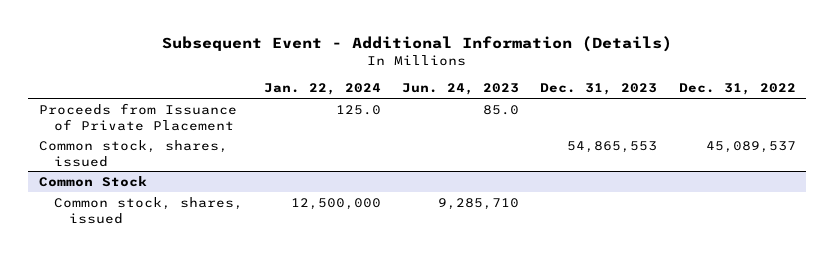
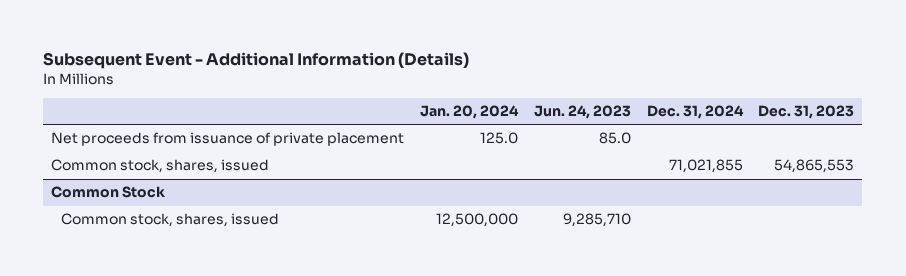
[264,83,382,96] Jan. 22, 2024 -> none
[678,83,796,96] Dec. 31, 2022 -> none
none -> [419,105,519,120] Jan. 20, 2024
none -> [646,105,744,120] Dec. 31, 2024
[38,102,237,131] Proceeds from Issuance of Private Placement -> [51,132,405,147] Net proceeds from issuance of private placement

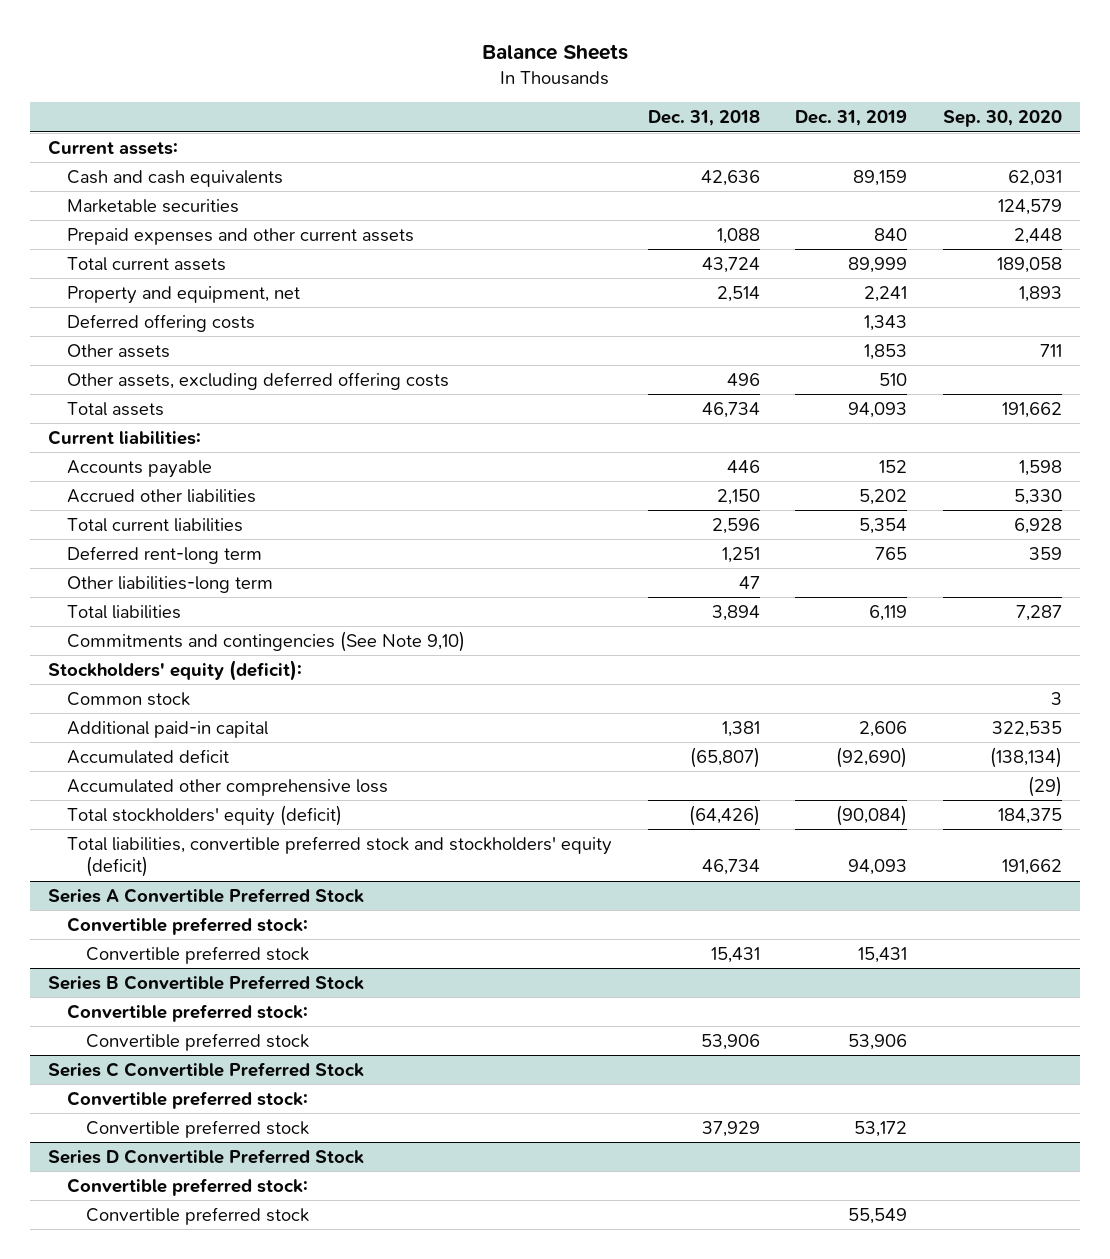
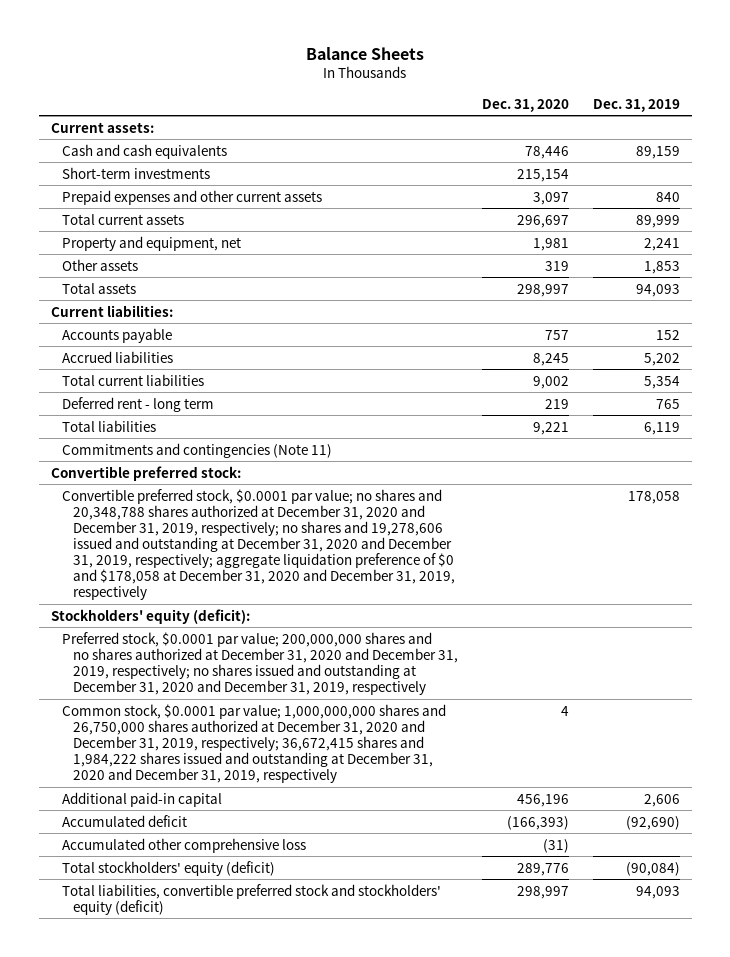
[647,110,760,127] Dec. 31, 2018 -> none
[942,110,1062,128] Sep. 30, 2020 -> none
none -> [481,98,569,112] Dec. 31, 2020
[67,199,240,214] Marketable securities -> [61,166,210,179] Short-term investments
[67,314,256,333] Deferred offering costs -> none
[67,372,450,391] Other assets, excluding deferred offering costs -> none
[67,489,257,504] Accrued other liabilities -> [61,350,173,363] Accrued liabilities
[67,576,274,594] Other liabilities-long term -> none
[67,546,263,565] Deferred rent-long term -> [61,396,214,412] Deferred rent - long term
[67,631,466,653] Commitments and contingencies (See Note 9,10) -> [61,442,332,458] Commitments and contingencies (Note 11)
none -> [50,465,241,481] Convertible preferred stock:
none -> [61,488,455,601] Convertible preferred stock, $0.0001 par value; no shares and 20,348,788 shares authorized at December 31, 2020 and December 31, 2019, respectively; no shares and 19,278,606 issued and outstanding at December 31, 2020 and December 31, 2019, respectively; aggregate liquidation preference of $0 and $178,058 at December 31, 2020 and December 31, 2019, respectively
none -> [61,631,458,696] Preferred stock, $0.0001 par value; 200,000,000 shares and no shares authorized at December 31, 2020 and December 31, 2019, respectively; no shares issued and outstanding at December 31, 2020 and December 31, 2019, respectively
[67,692,191,707] Common stock -> [61,703,446,784] Common stock, $0.0001 par value; 1,000,000,000 shares and 26,750,000 shares authorized at December 31, 2020 and December 31, 2019, respectively; 36,672,415 shares and 1,984,222 shares issued and outstanding at December 31, 2020 and December 31, 2019, respectively
[48,888,365,904] Series A Convertible Preferred Stock -> none
[67,917,309,936] Convertible preferred stock: -> none
[86,946,310,965] Convertible preferred stock -> none
[48,975,365,991] Series B Convertible Preferred Stock -> none
[67,1004,309,1023] Convertible preferred stock: -> none
[86,1033,310,1052] Convertible preferred stock -> none
[48,1062,365,1078] Series C Convertible Preferred Stock -> none
[67,1091,309,1110] Convertible preferred stock: -> none
[86,1120,310,1139] Convertible preferred stock -> none
[48,1149,365,1165] Series D Convertible Preferred Stock -> none
[67,1178,309,1197] Convertible preferred stock: -> none
[86,1207,310,1226] Convertible preferred stock -> none

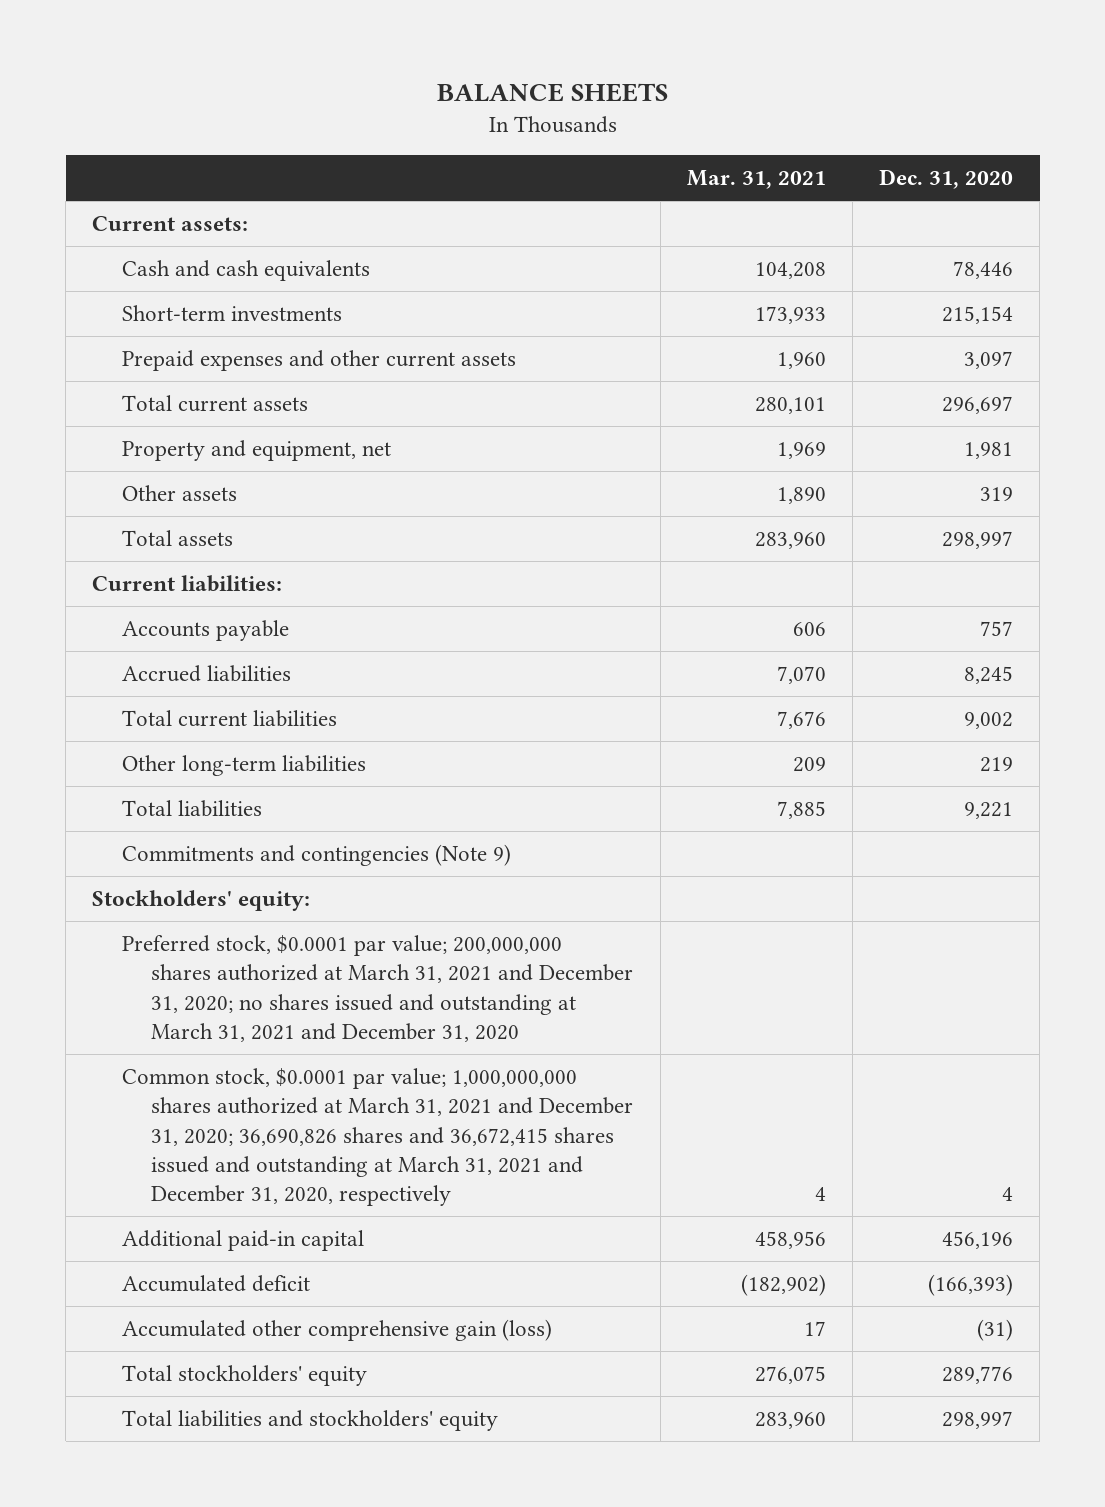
[306,46,425,60] Balance Sheets -> [436,83,668,103] BALANCE SHEETS
[592,98,680,112] Dec. 31, 2019 -> none
none -> [686,170,826,190] Mar. 31, 2021
[61,396,214,412] Deferred rent - long term -> [121,754,366,776] Other long-term liabilities
[50,465,241,481] Convertible preferred stock: -> none
[61,488,455,601] Convertible preferred stock, $0.0001 par value; no shares and 20,348,788 shares authorized at December 31, 2020 and December 31, 2019, respectively; no shares and 19,278,606 issued and outstanding at December 31, 2020 and December 31, 2019, respectively; aggregate liquidation preference of $0 and $178,058 at December 31, 2020 and December 31, 2019, respectively -> none
[61,442,332,458] Commitments and contingencies (Note 11) -> [121,843,511,866] Commitments and contingencies (Note 9)
[50,608,250,624] Stockholders' equity (deficit): -> [92,889,311,911] Stockholders' equity:
[61,631,458,696] Preferred stock, $0.0001 par value; 200,000,000 shares and no shares authorized at December 31, 2020 and December 31, 2019, respectively; no shares issued and outstanding at December 31, 2020 and December 31, 2019, respectively -> [121,934,634,1042] Preferred stock, $0.0001 par value; 200,000,000 shares authorized at March 31, 2021 and December 31, 2020; no shares issued and outstanding at March 31, 2021 and December 31, 2020
[61,703,446,784] Common stock, $0.0001 par value; 1,000,000,000 shares and 26,750,000 shares authorized at December 31, 2020 and December 31, 2019, respectively; 36,672,415 shares and 1,984,222 shares issued and outstanding at December 31, 2020 and December 31, 2019, respectively -> [121,1067,634,1207] Common stock, $0.0001 par value; 1,000,000,000 shares authorized at March 31, 2021 and December 31, 2020; 36,690,826 shares and 36,672,415 shares issued and outstanding at March 31, 2021 and December 31, 2020, respectively
[61,837,306,853] Accumulated other comprehensive loss -> [121,1318,552,1341] Accumulated other comprehensive gain (loss)
[61,860,275,876] Total stockholders' equity (deficit) -> [121,1364,367,1386] Total stockholders' equity
[61,883,441,915] Total liabilities, convertible preferred stock and stockholders' equity (deficit) -> [121,1409,498,1431] Total liabilities and stockholders' equity

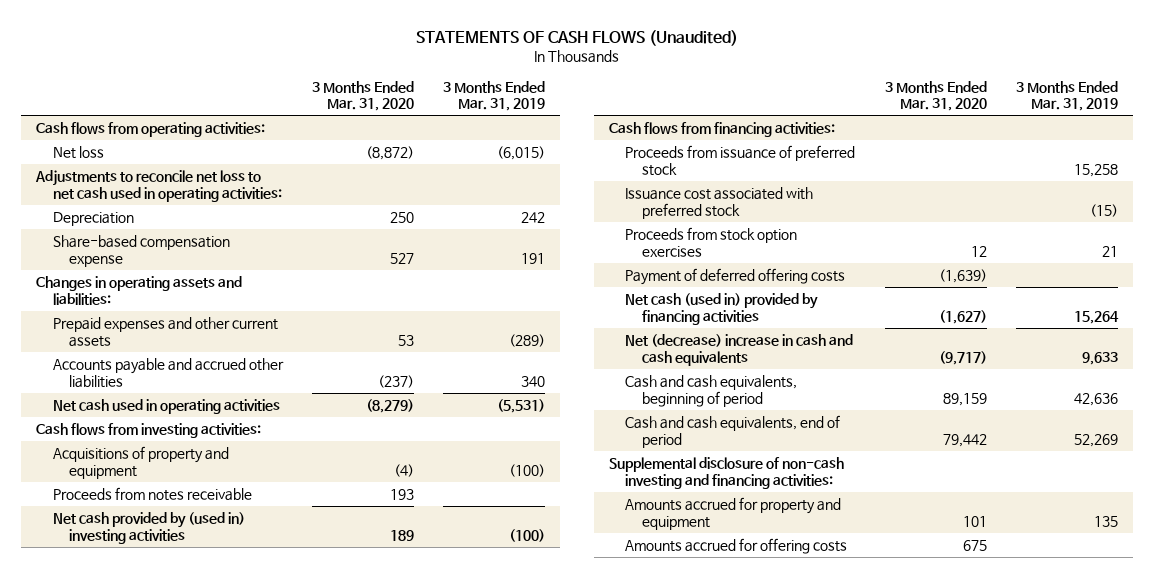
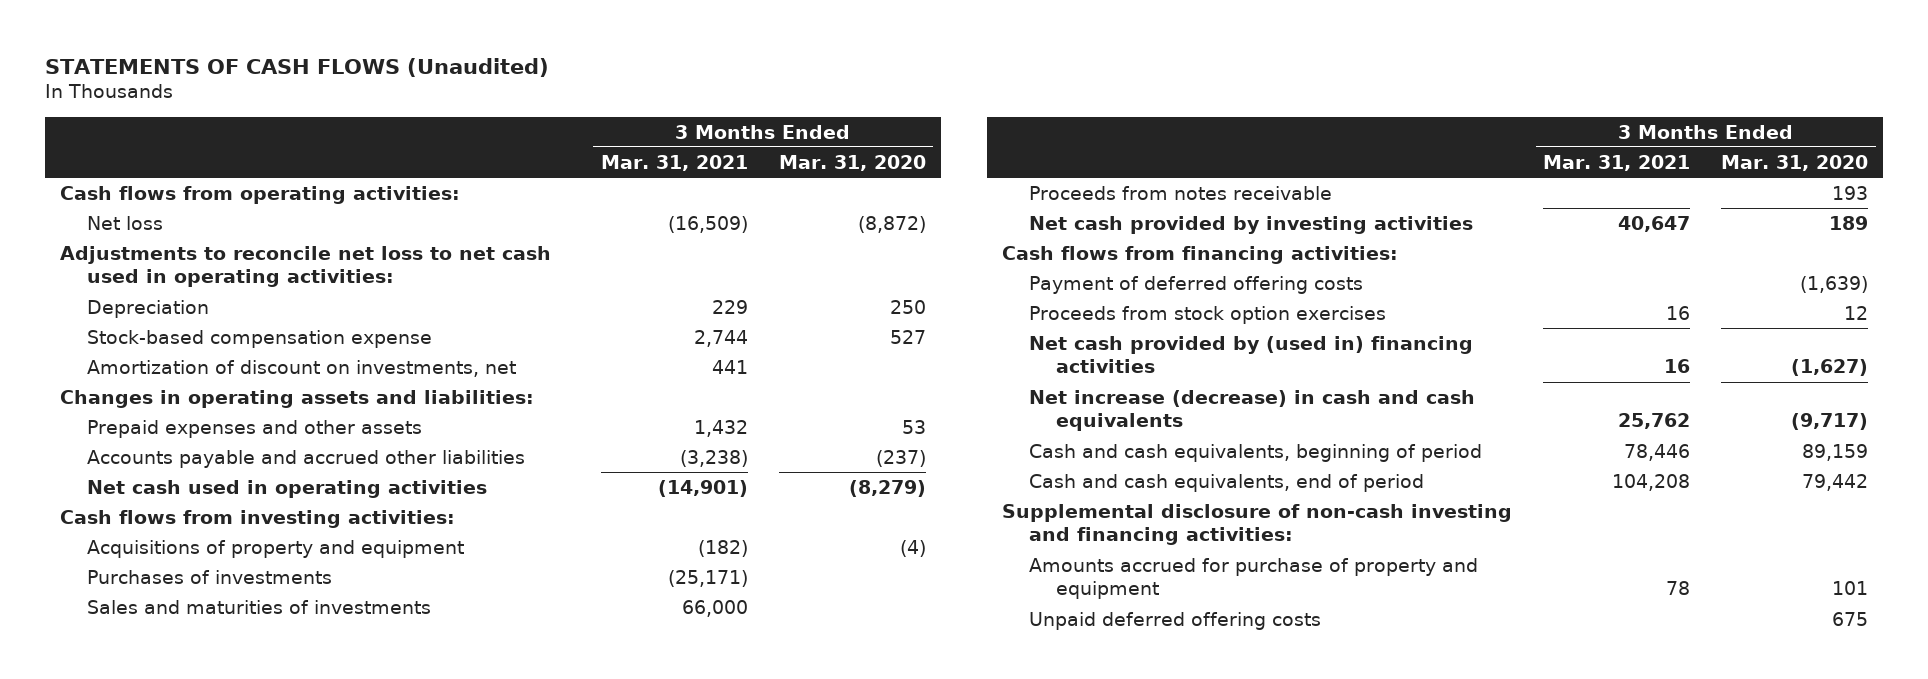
[443,80,546,112] 3 Months Ended Mar. 31, 2019 -> none
none -> [601,154,749,171] Mar. 31, 2021
[52,234,230,267] Share-based compensation expense -> [87,329,433,348] Stock-based compensation expense
none -> [87,359,517,377] Amortization of discount on investments, net
[52,316,278,347] Prepaid expenses and other current assets -> [87,419,423,438] Prepaid expenses and other assets
none -> [87,569,333,584] Purchases of investments
none -> [87,599,432,614] Sales and maturities of investments
[52,511,245,544] Net cash provided by (used in) investing activities -> [1029,215,1474,234] Net cash provided by investing activities
[625,144,856,176] Proceeds from issuance of preferred stock -> none
[625,186,814,219] Issuance cost associated with preferred stock -> none
[625,226,798,257] Proceeds from stock option exercises -> [1029,305,1387,324] Proceeds from stock option exercises
[625,292,819,325] Net cash (used in) provided by financing activities -> [1029,335,1474,374] Net cash provided by (used in) financing activities
[625,333,854,366] Net (decrease) increase in cash and cash equivalents -> [1029,389,1476,432] Net increase (decrease) in cash and cash equivalents
[625,496,842,530] Amounts accrued for property and equipment -> [1029,557,1479,600] Amounts accrued for purchase of property and equipment
[625,537,848,554] Amounts accrued for offering costs -> [1029,611,1322,630] Unpaid deferred offering costs

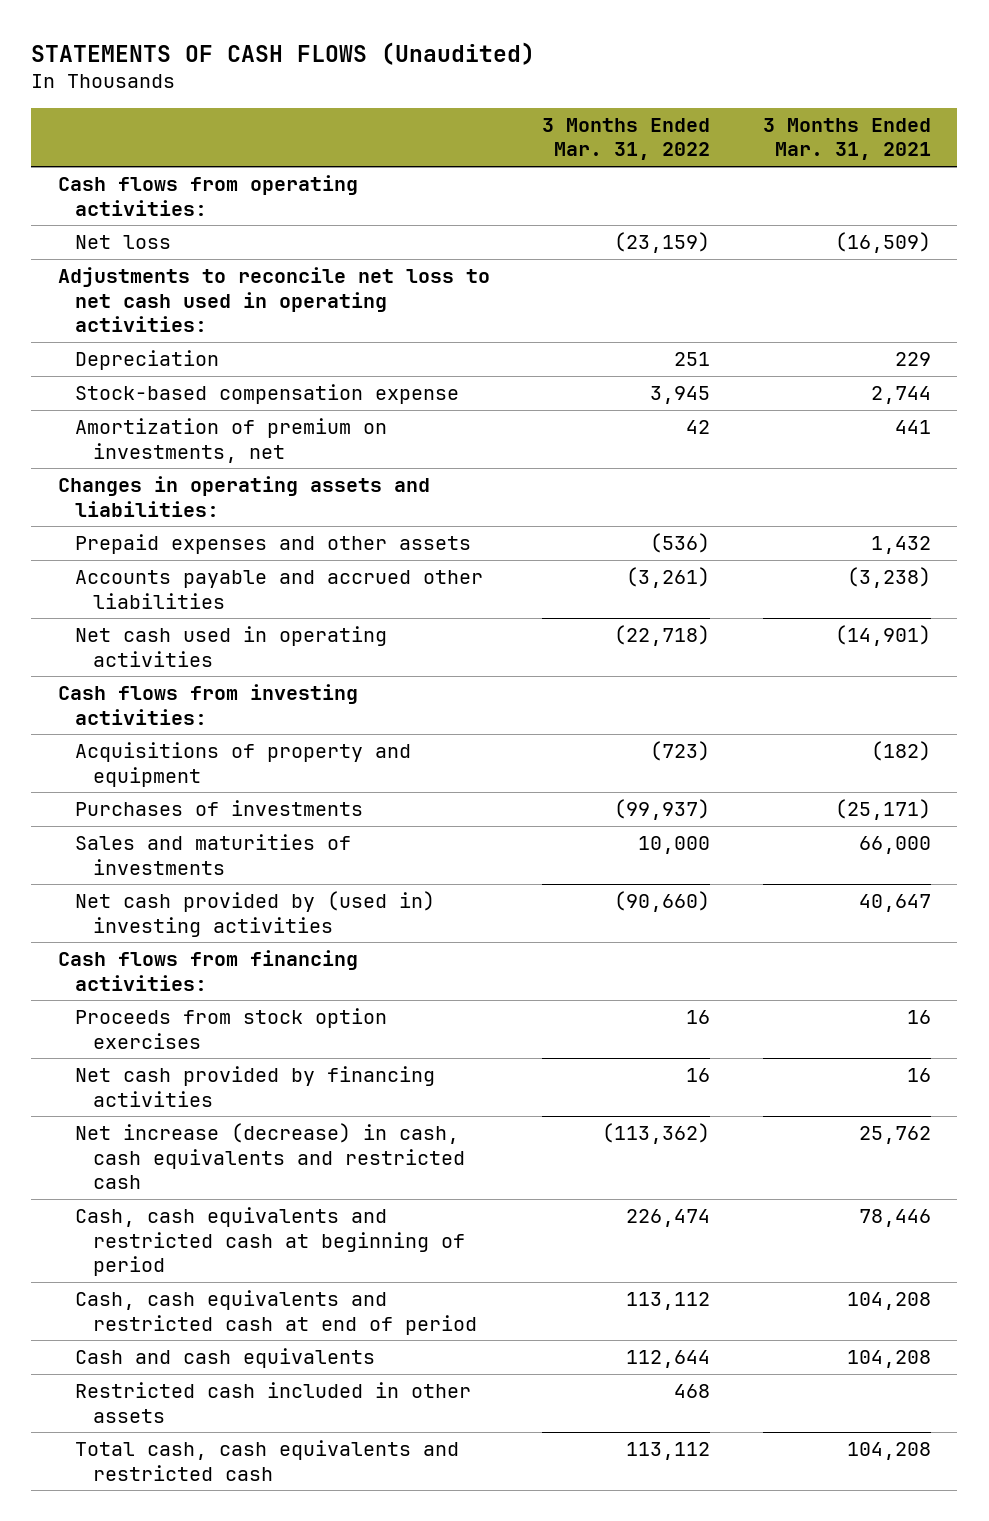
[778,154,926,171] Mar. 31, 2020 -> none
none -> [542,117,711,161] 3 Months Ended Mar. 31, 2022
[87,359,517,377] Amortization of discount on investments, net -> [75,418,388,463] Amortization of premium on investments, net
[1029,185,1333,200] Proceeds from notes receivable -> none
[1029,215,1474,234] Net cash provided by investing activities -> [75,891,436,937] Net cash provided by (used in) investing activities
[1029,275,1364,294] Payment of deferred offering costs -> none
[1002,503,1513,546] Supplemental disclosure of non-cash investing and financing activities: -> none
[1029,557,1479,600] Amounts accrued for purchase of property and equipment -> none
[1029,611,1322,630] Unpaid deferred offering costs -> none
[1029,335,1474,374] Net cash provided by (used in) financing activities -> [75,1066,436,1107] Net cash provided by financing activities
[1029,389,1476,432] Net increase (decrease) in cash and cash equivalents -> [75,1123,465,1190] Net increase (decrease) in cash, cash equivalents and restricted cash
[1029,443,1483,462] Cash and cash equivalents, beginning of period -> [75,1207,465,1277] Cash, cash equivalents and restricted cash at beginning of period
[1029,473,1425,492] Cash and cash equivalents, end of period -> [75,1290,477,1335] Cash, cash equivalents and restricted cash at end of period
none -> [75,1348,376,1369] Cash and cash equivalents
none -> [75,1382,472,1423] Restricted cash included in other assets
none -> [75,1440,460,1481] Total cash, cash equivalents and restricted cash

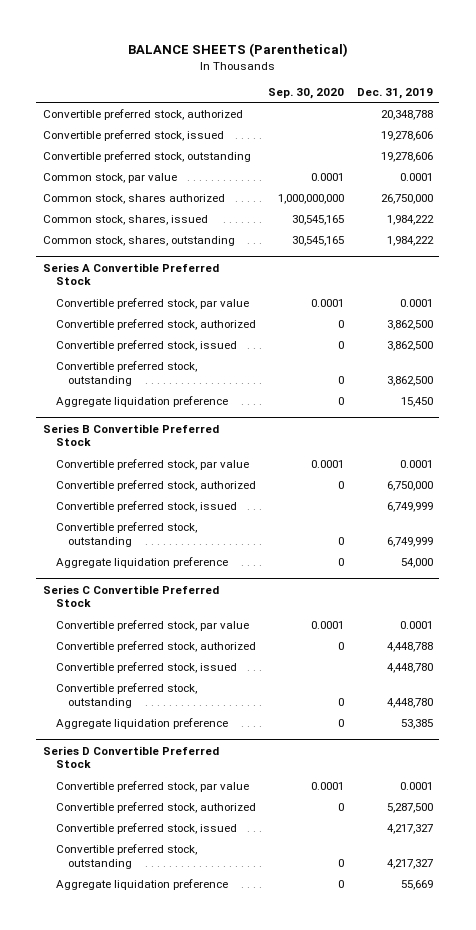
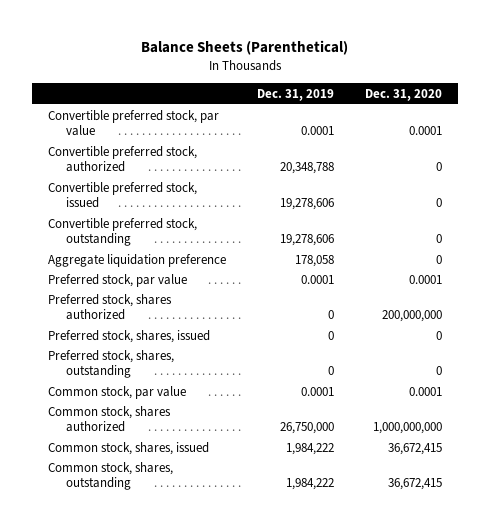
[127,43,348,58] BALANCE SHEETS (Parenthetical) -> [140,40,348,56] Balance Sheets (Parenthetical)
[268,87,345,99] Sep. 30, 2020 -> none
none -> [365,88,443,101] Dec. 31, 2020
none -> [47,109,219,136] Convertible preferred stock, par value
none -> [47,253,226,267] Aggregate liquidation preference
none -> [47,273,187,287] Preferred stock, par value
none -> [47,293,172,320] Preferred stock, shares authorized
none -> [47,329,210,343] Preferred stock, shares, issued
none -> [47,349,174,378] Preferred stock, shares, outstanding
[42,262,219,286] Series A Convertible Preferred Stock -> none
[55,297,249,309] Convertible preferred stock, par value -> none
[55,318,256,330] Convertible preferred stock, authorized -> none
[55,339,237,351] Convertible preferred stock, issued -> none
[55,360,197,386] Convertible preferred stock, outstanding -> none
[55,395,228,407] Aggregate liquidation preference -> none
[42,423,219,447] Series B Convertible Preferred Stock -> none
[55,458,249,470] Convertible preferred stock, par value -> none
[55,479,256,491] Convertible preferred stock, authorized -> none
[55,500,237,512] Convertible preferred stock, issued -> none
[55,521,197,547] Convertible preferred stock, outstanding -> none
[55,556,228,568] Aggregate liquidation preference -> none
[42,584,219,608] Series C Convertible Preferred Stock -> none
[55,619,249,631] Convertible preferred stock, par value -> none
[55,640,256,652] Convertible preferred stock, authorized -> none
[55,661,237,673] Convertible preferred stock, issued -> none
[55,682,197,708] Convertible preferred stock, outstanding -> none
[55,717,228,729] Aggregate liquidation preference -> none
[42,745,219,769] Series D Convertible Preferred Stock -> none
[55,780,249,792] Convertible preferred stock, par value -> none
[55,801,256,813] Convertible preferred stock, authorized -> none
[55,822,237,834] Convertible preferred stock, issued -> none
[55,843,197,869] Convertible preferred stock, outstanding -> none
[55,878,228,890] Aggregate liquidation preference -> none

